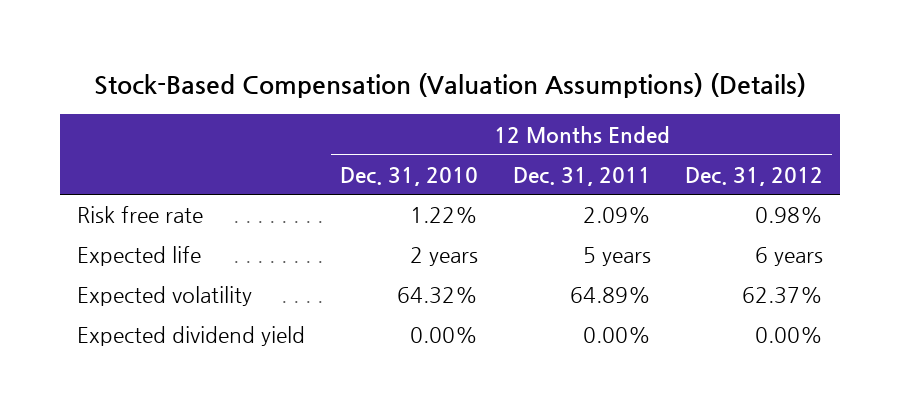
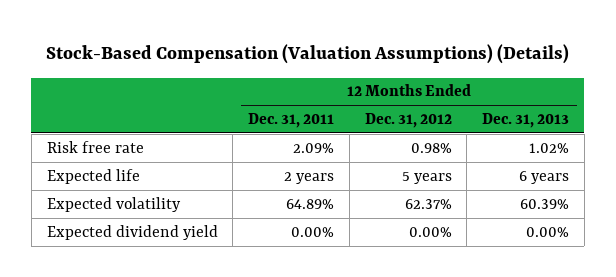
[340,166,479,186] Dec. 31, 2010 -> none
none -> [482,112,570,128] Dec. 31, 2013
[582,247,651,267] 5 years -> [284,171,335,184] 2 years
[755,247,824,267] 6 years -> [401,171,452,184] 5 years

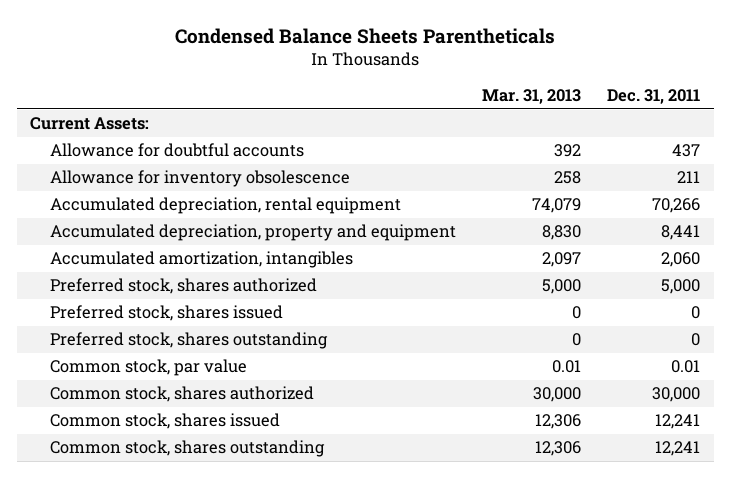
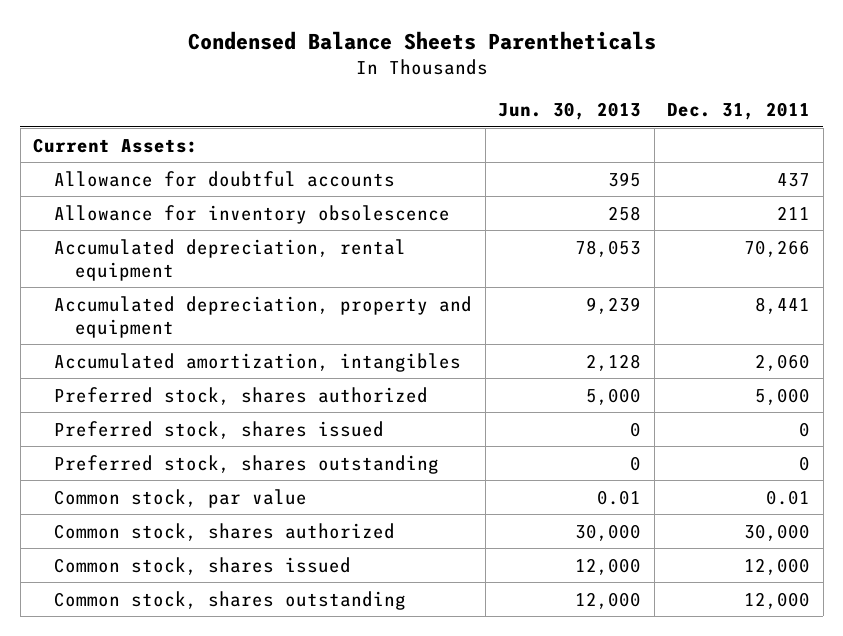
[481,89,581,105] Mar. 31, 2013 -> none
none -> [498,102,642,121] Jun. 30, 2013
[655,414,701,430] 12,241 -> [744,557,811,575] 12,000
[655,441,701,457] 12,241 -> [744,591,811,609] 12,000

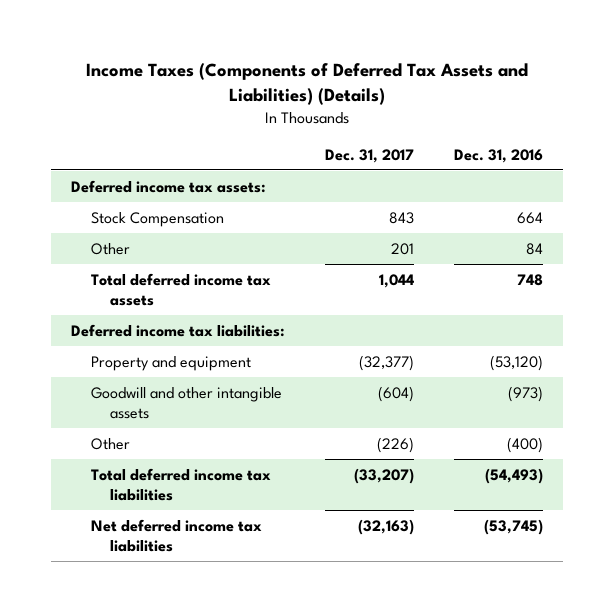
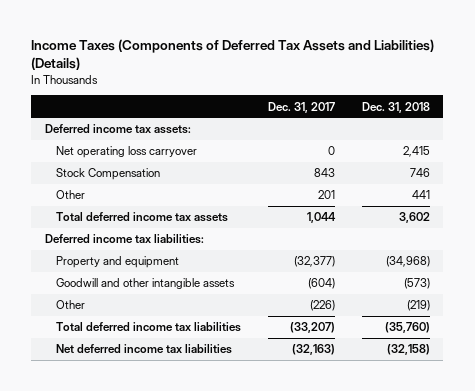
[454,148,544,163] Dec. 31, 2016 -> none
none -> [361,101,430,113] Dec. 31, 2018
none -> [55,146,197,159] Net operating loss carryover

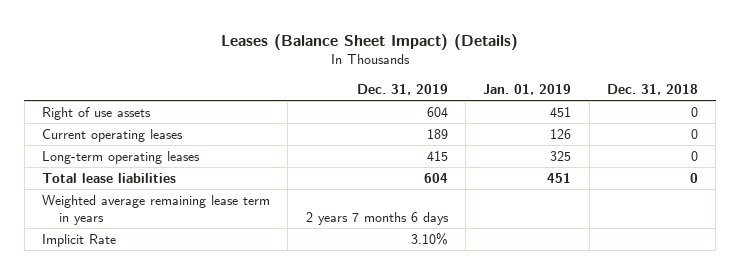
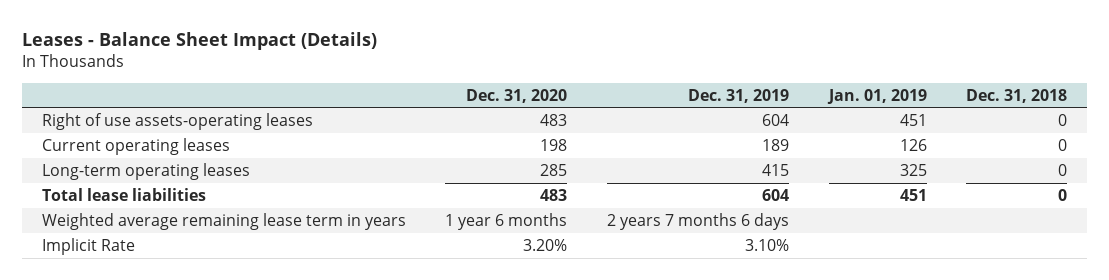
[221,33,519,50] Leases (Balance Sheet Impact) (Details) -> [21,32,377,51] Leases - Balance Sheet Impact (Details)
none -> [466,88,568,103] Dec. 31, 2020
[42,106,152,120] Right of use assets -> [41,112,313,130] Right of use assets-operating leases

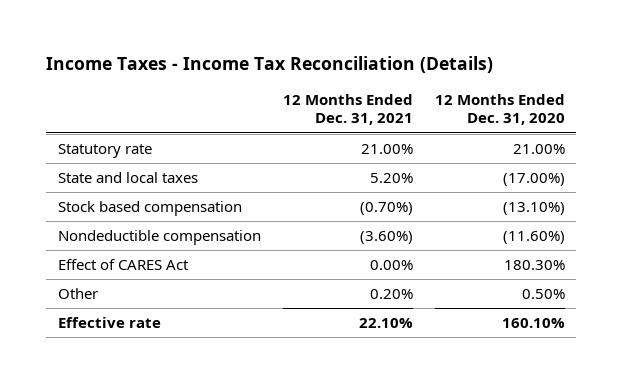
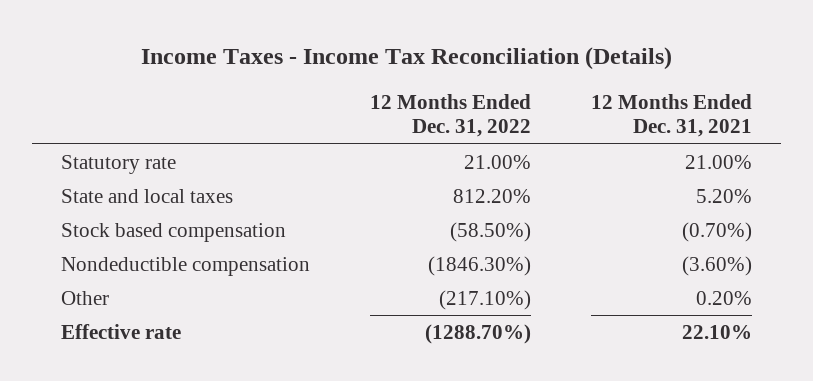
[435,93,566,126] 12 Months Ended Dec. 31, 2020 -> none
none -> [370,94,532,138] 12 Months Ended Dec. 31, 2022
[57,259,189,271] Effect of CARES Act -> none

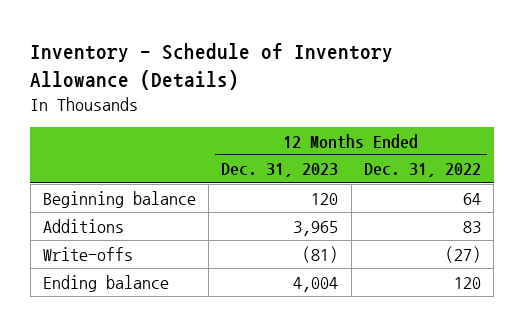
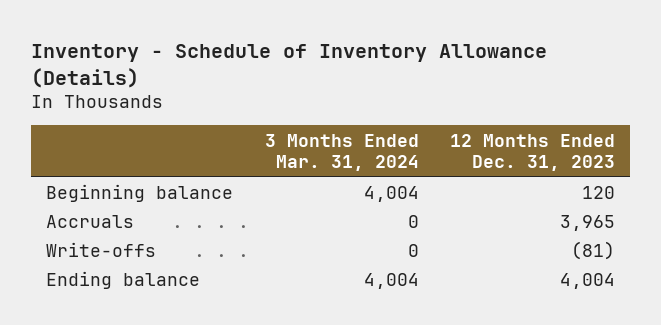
[363,163,481,178] Dec. 31, 2022 -> none
none -> [264,133,419,172] 3 Months Ended Mar. 31, 2024
[43,218,125,233] Additions -> [46,215,135,229] Accruals

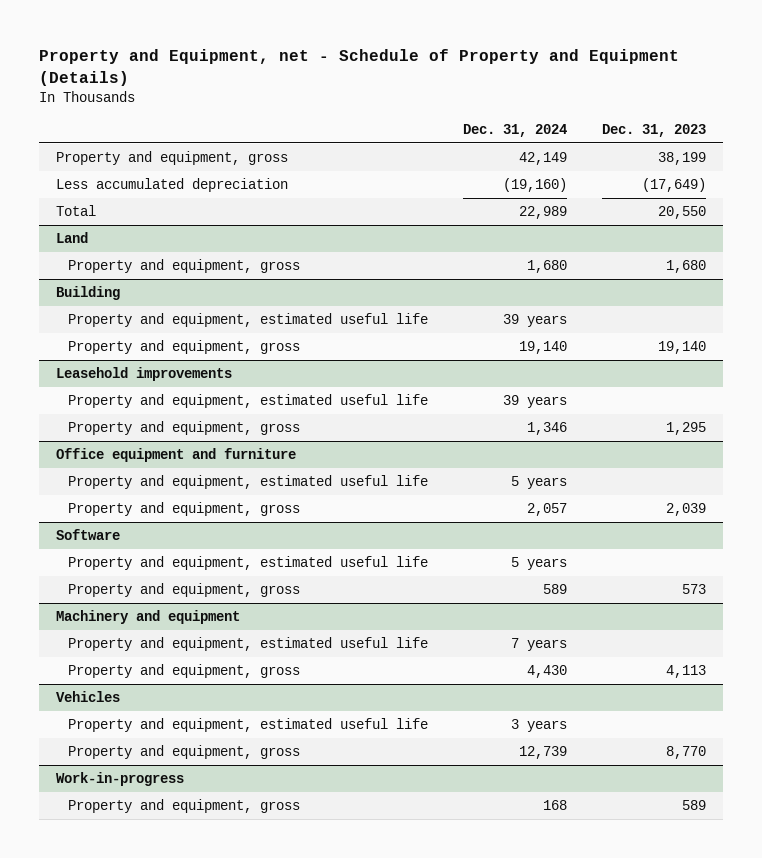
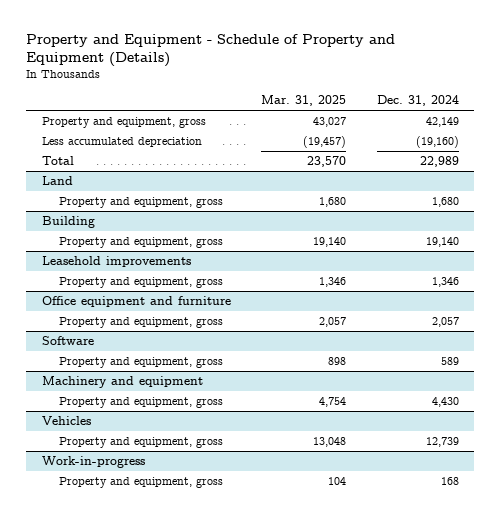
[38,48,679,86] Property and Equipment, net - Schedule of Property and Equipment (Details) -> [26,34,396,68] Property and Equipment - Schedule of Property and Equipment (Details)
[601,123,706,137] Dec. 31, 2023 -> none
none -> [261,95,347,107] Mar. 31, 2025
[67,313,428,328] Property and equipment, estimated useful life -> none
[67,394,428,409] Property and equipment, estimated useful life -> none
[67,475,428,490] Property and equipment, estimated useful life -> none
[67,556,428,571] Property and equipment, estimated useful life -> none
[67,637,428,652] Property and equipment, estimated useful life -> none
[67,718,428,733] Property and equipment, estimated useful life -> none

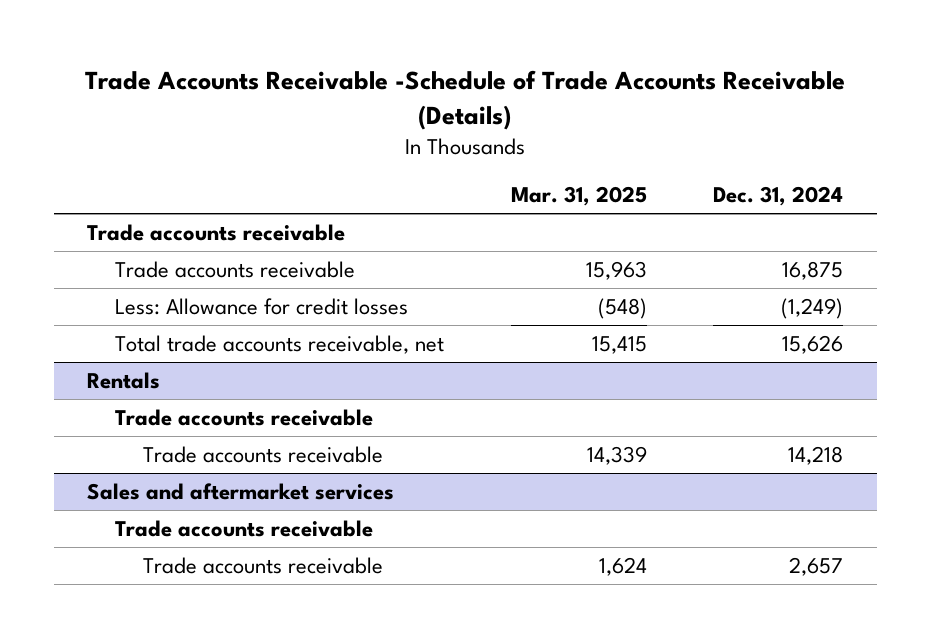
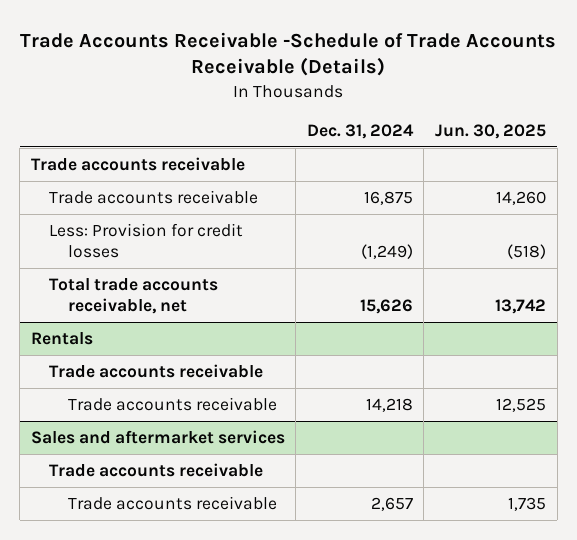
[510,186,647,207] Mar. 31, 2025 -> none
none -> [435,123,547,139] Jun. 30, 2025
[114,297,408,315] Less: Allowance for credit losses -> [49,222,244,259] Less: Provision for credit losses

